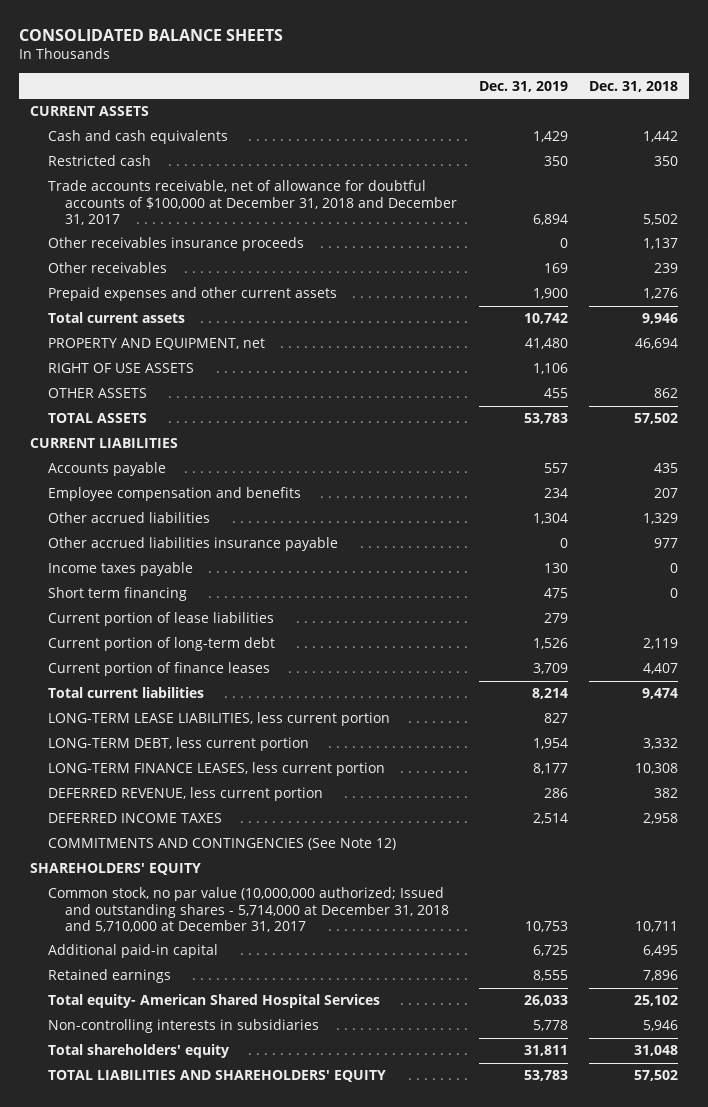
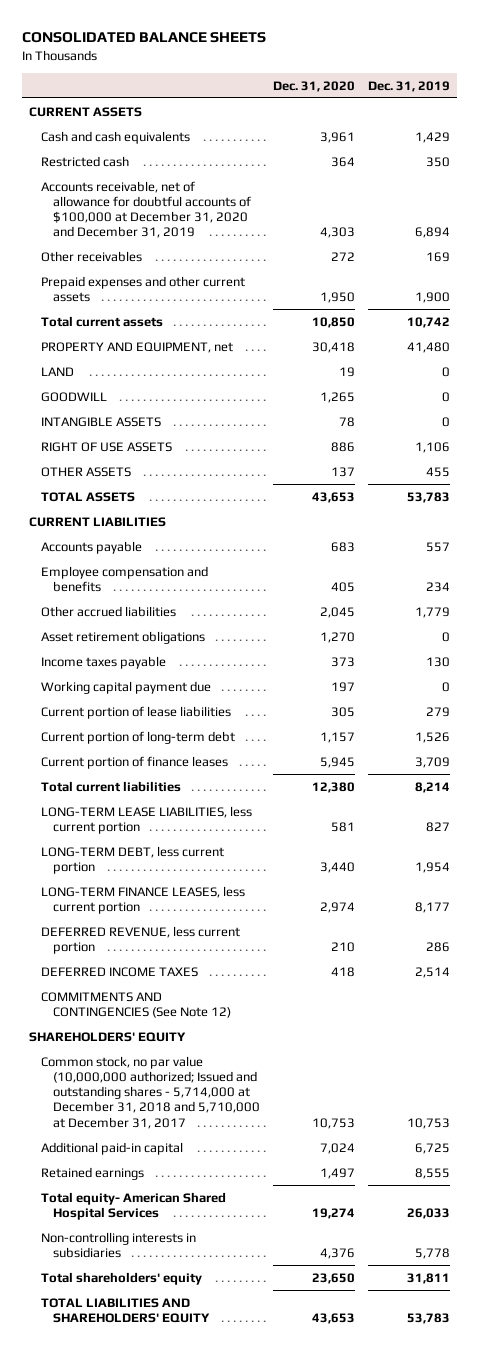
[589,80,679,92] Dec. 31, 2018 -> none
none -> [272,80,355,92] Dec. 31, 2020
[47,237,304,252] Other receivables insurance proceeds -> none
[47,180,458,225] Trade accounts receivable, net of allowance for doubtful accounts of $100,000 at December 31, 2018 and December 31, 2017 -> [40,180,251,239] Accounts receivable, net of allowance for doubtful accounts of $100,000 at December 31, 2020 and December 31, 2019
none -> [40,366,74,376] LAND
none -> [40,391,107,402] GOODWILL
none -> [40,416,161,427] INTANGIBLE ASSETS
[47,537,338,552] Other accrued liabilities insurance payable -> none
[532,513,568,525] 1,304 -> [415,606,451,618] 1,779
none -> [40,630,205,644] Asset retirement obligations
[47,587,187,602] Short term financing -> none
none -> [40,680,211,694] Working capital payment due

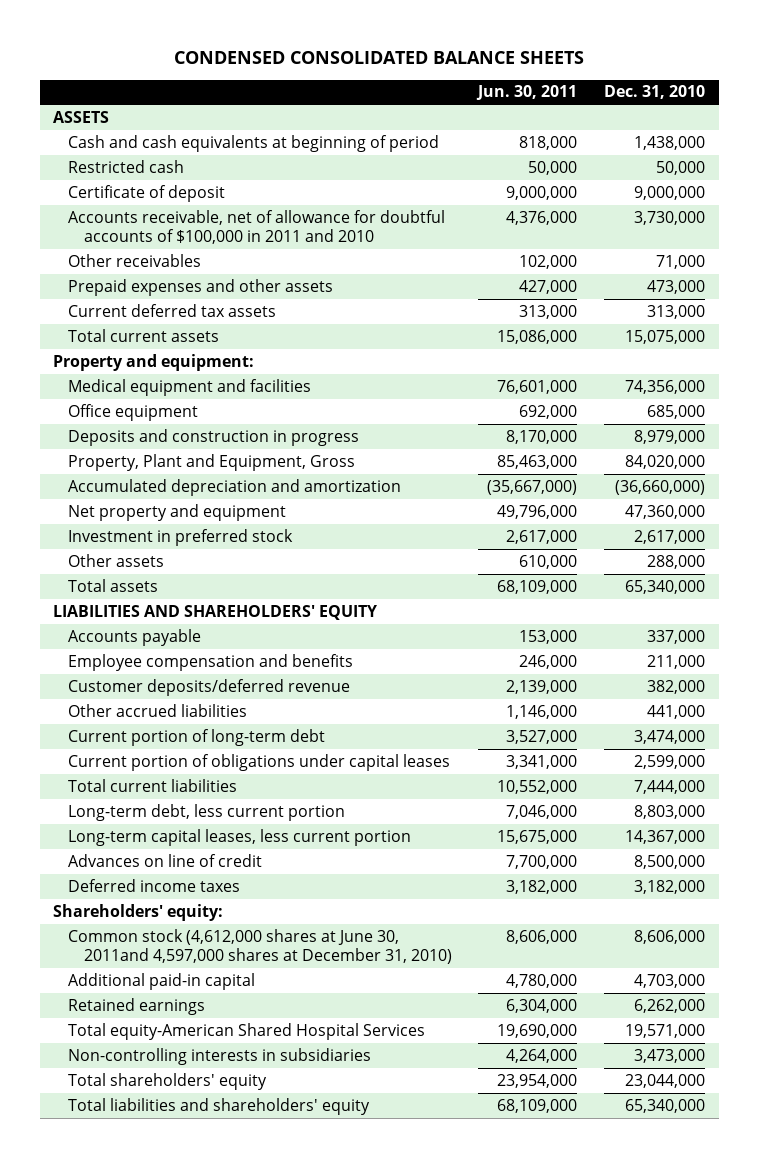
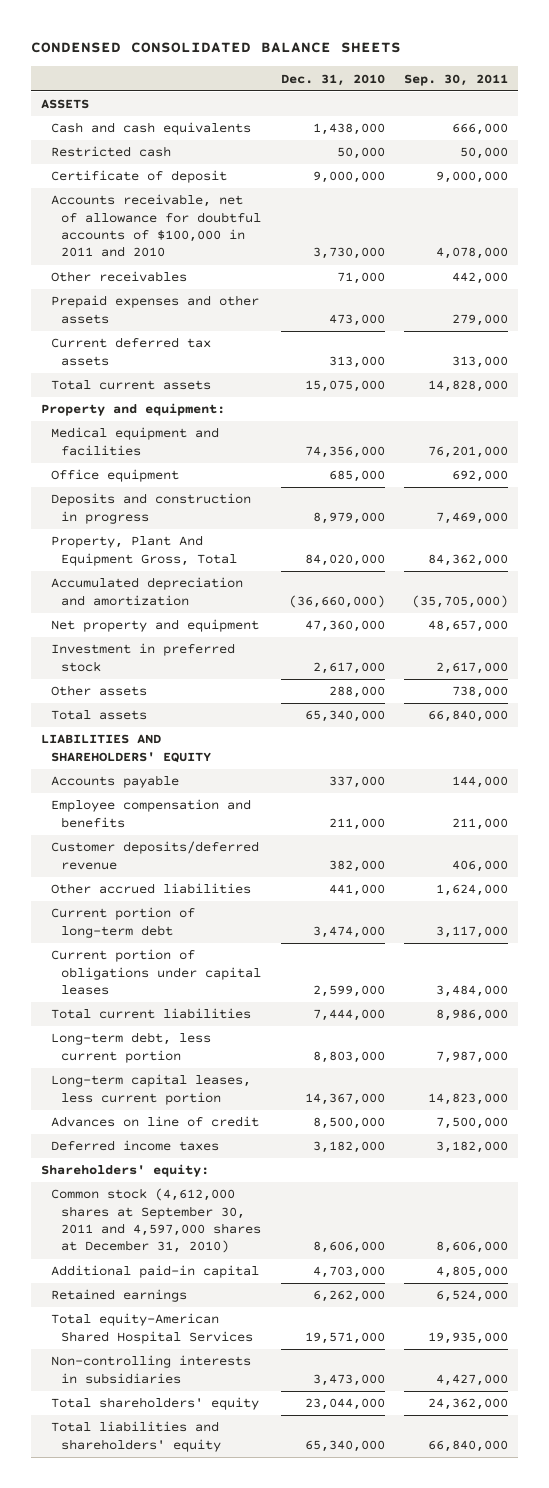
[476,85,578,101] Jun. 30, 2011 -> none
none -> [404,73,509,86] Sep. 30, 2011
[68,134,440,152] Cash and cash equivalents at beginning of period -> [50,122,251,136] Cash and cash equivalents
[68,453,356,471] Property, Plant and Equipment, Gross -> [50,535,238,566] Property, Plant And Equipment Gross, Total
[68,928,452,965] Common stock (4,612,000 shares at June 30, 2011and 4,597,000 shares at December 31, 2010) -> [50,1188,262,1254] Common stock (4,612,000 shares at September 30, 2011 and 4,597,000 shares at December 31, 2010)

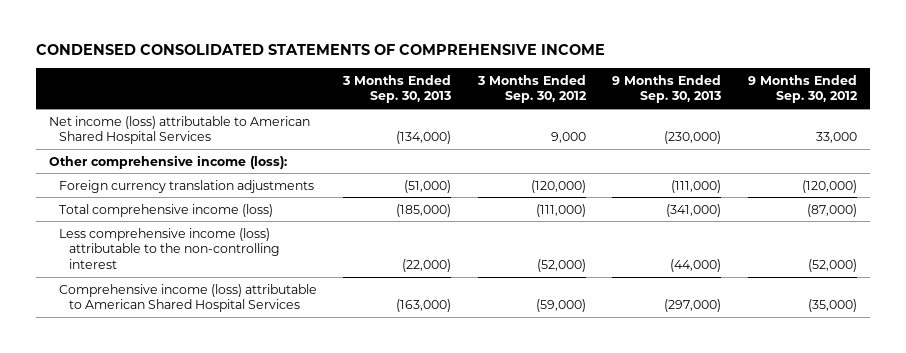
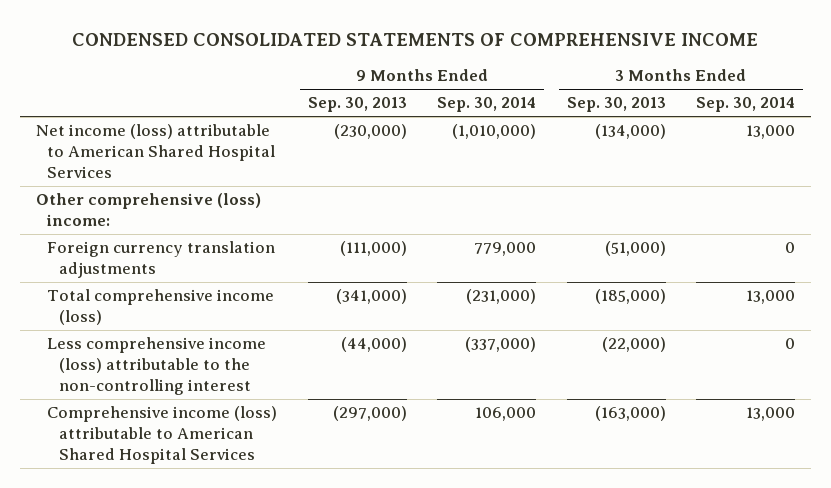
[476,74,587,104] 3 Months Ended Sep. 30, 2012 -> none
[747,74,858,104] 9 Months Ended Sep. 30, 2012 -> none
none -> [437,97,537,113] Sep. 30, 2014
none -> [696,97,796,113] Sep. 30, 2014
[48,154,287,169] Other comprehensive income (loss): -> [35,193,261,227] Other comprehensive (loss) income:

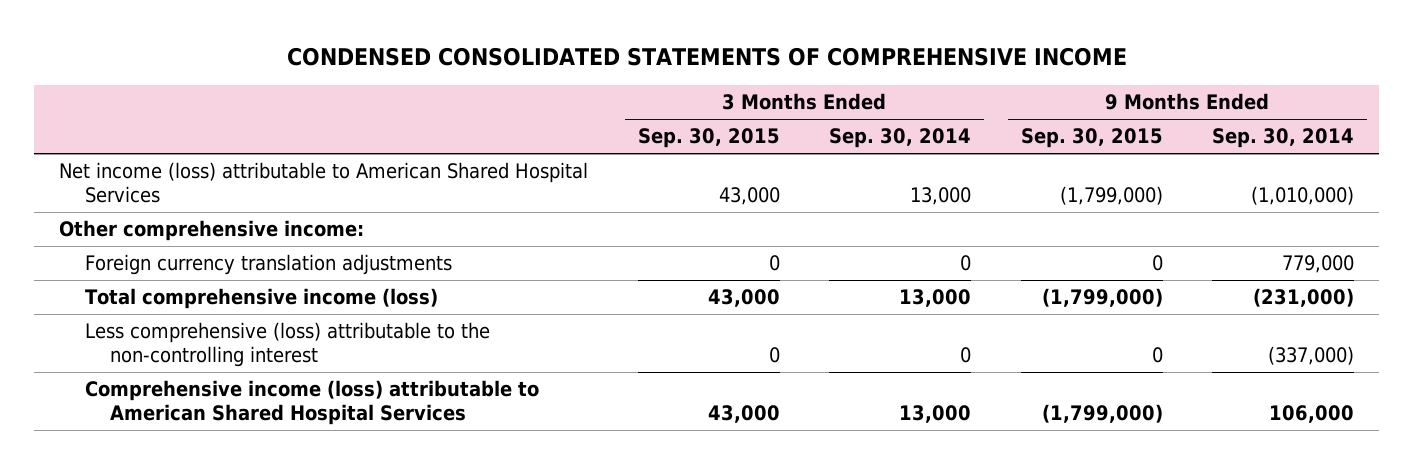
[307,97,407,113] Sep. 30, 2013 -> none
[566,97,666,113] Sep. 30, 2013 -> none
none -> [637,128,780,149] Sep. 30, 2015
none -> [1020,128,1163,149] Sep. 30, 2015
[35,193,261,227] Other comprehensive (loss) income: -> [58,220,364,242] Other comprehensive income:
[47,337,267,396] Less comprehensive income (loss) attributable to the non-controlling interest -> [84,322,490,367] Less comprehensive (loss) attributable to the non-controlling interest

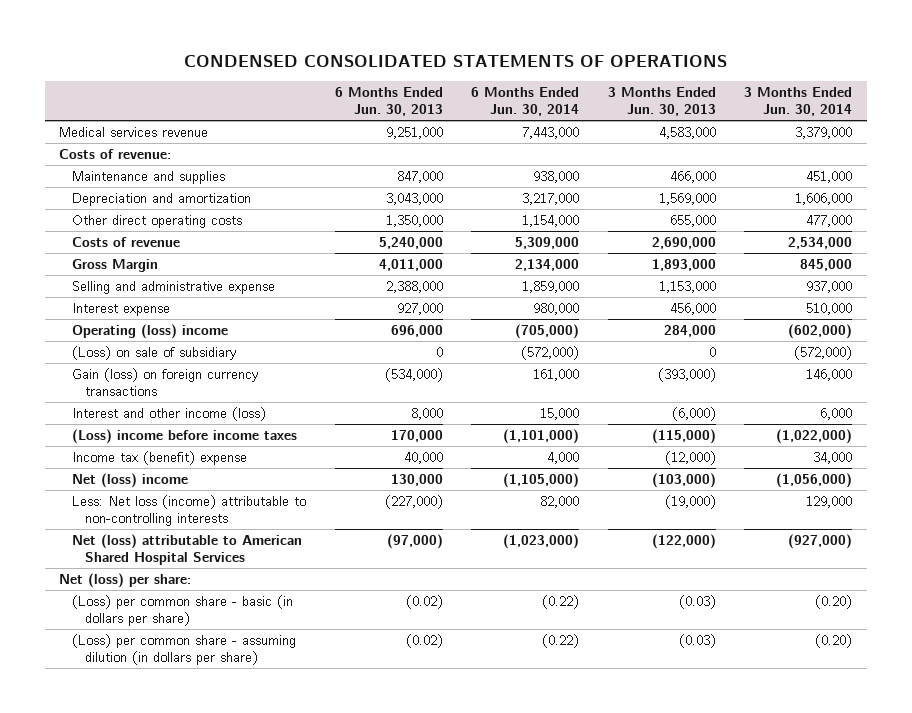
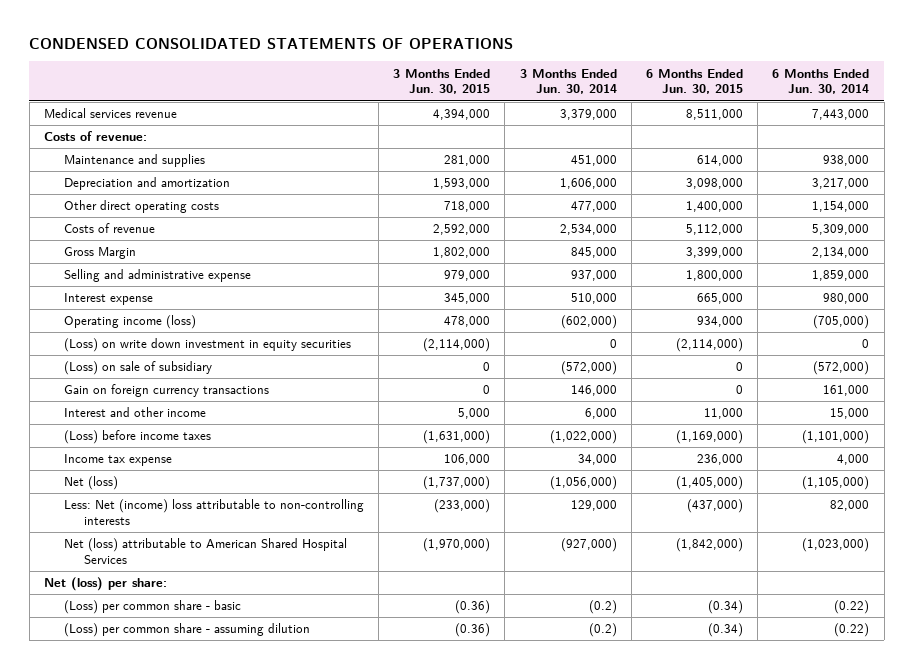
[334,87,443,117] 6 Months Ended Jun. 30, 2013 -> none
[607,87,716,117] 3 Months Ended Jun. 30, 2013 -> none
none -> [393,68,491,95] 3 Months Ended Jun. 30, 2015
none -> [645,68,743,95] 6 Months Ended Jun. 30, 2015
[72,323,229,339] Operating (loss) income -> [63,315,196,330] Operating income (loss)
none -> [63,338,351,353] (Loss) on write down investment in equity securities
[72,367,259,397] Gain (loss) on foreign currency transactions -> [63,384,269,398] Gain on foreign currency transactions
[72,406,267,421] Interest and other income (loss) -> [63,407,206,418] Interest and other income
[72,428,298,444] (Loss) income before income taxes -> [63,430,211,445] (Loss) before income taxes
[72,450,248,465] Income tax (benefit) expense -> [63,454,172,467] Income tax expense
[72,472,189,488] Net (loss) income -> [63,476,118,491] Net (loss)
[72,494,307,527] Less: Net loss (income) attributable to non-controlling interests -> [63,499,364,525] Less: Net (income) loss attributable to non-controlling interests
[72,594,294,627] (Loss) per common share - basic (in dollars per share) -> [63,600,241,615] (Loss) per common share - basic
[815,594,853,609] (0.20) -> [588,600,617,615] (0.2)
[72,633,297,666] (Loss) per common share - assuming dilution (in dollars per share) -> [63,623,310,638] (Loss) per common share - assuming dilution
[815,633,853,648] (0.20) -> [588,623,617,638] (0.2)

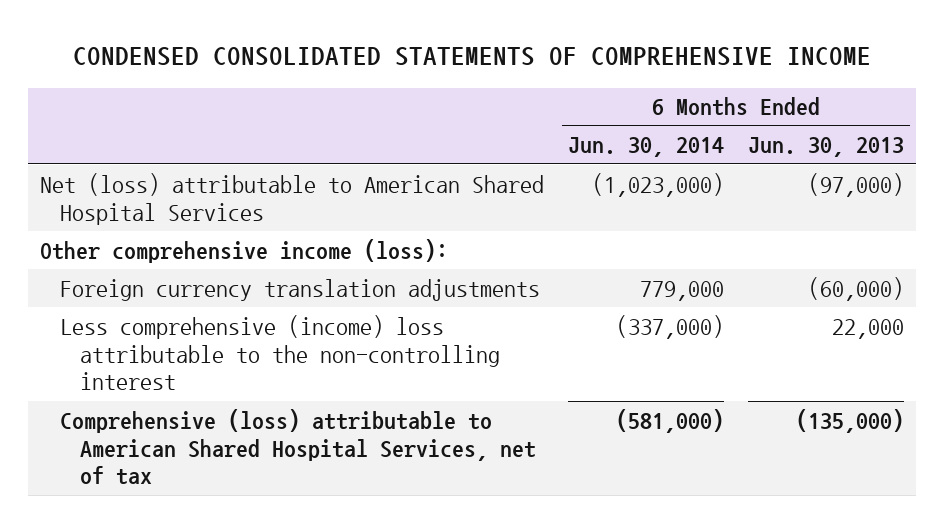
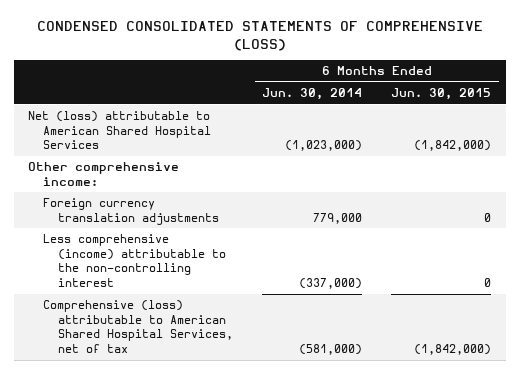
[73,47,872,67] CONDENSED CONSOLIDATED STATEMENTS OF COMPREHENSIVE INCOME -> [36,21,483,51] CONDENSED CONSOLIDATED STATEMENTS OF COMPREHENSIVE (LOSS)
[748,137,905,158] Jun. 30, 2013 -> none
none -> [391,88,492,101] Jun. 30, 2015
[39,238,448,263] Other comprehensive income (loss): -> [28,162,180,186] Other comprehensive income:
[60,314,501,391] Less comprehensive (income) loss attributable to the non-controlling interest -> [43,234,226,287] Less comprehensive (income) attributable to the non-controlling interest

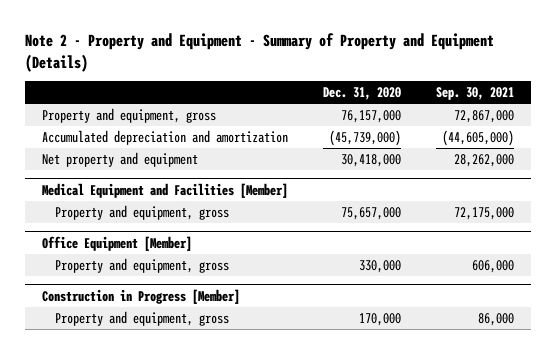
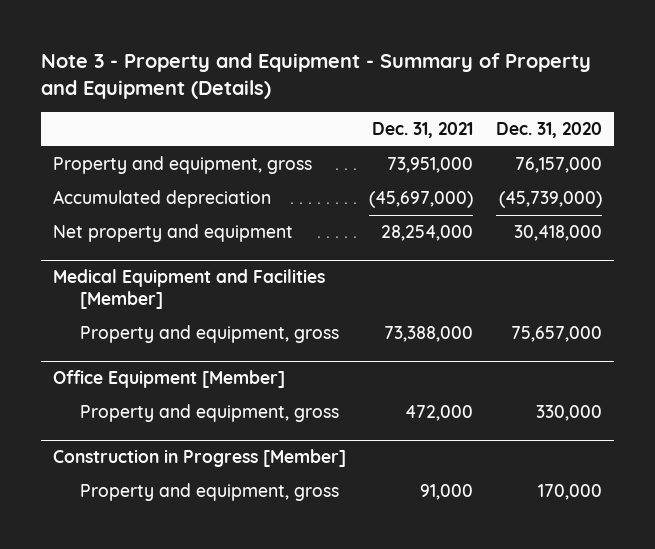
[24,33,494,72] Note 2 - Property and Equipment - Summary of Property and Equipment (Details) -> [41,52,592,99] Note 3 - Property and Equipment - Summary of Property and Equipment (Details)
[435,87,514,101] Sep. 30, 2021 -> none
none -> [371,122,473,139] Dec. 31, 2021
[42,129,289,145] Accumulated depreciation and amortization -> [52,190,271,209] Accumulated depreciation

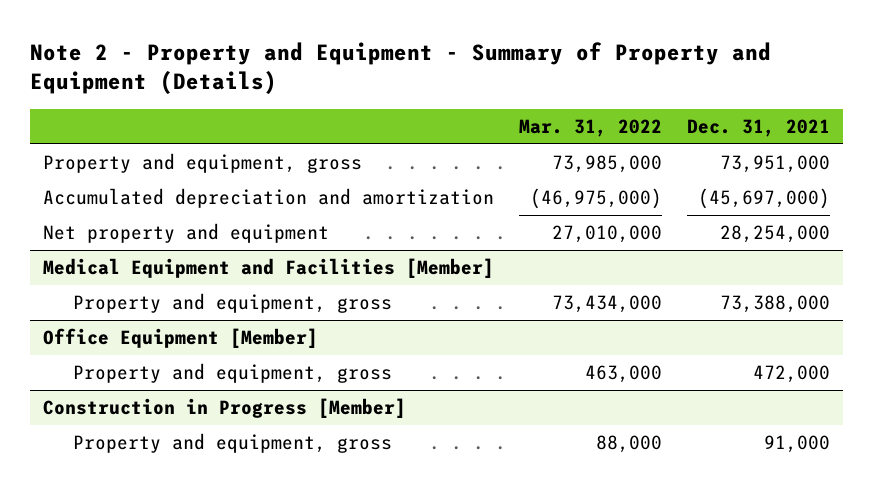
[41,52,592,99] Note 3 - Property and Equipment - Summary of Property and Equipment (Details) -> [30,41,772,95] Note 2 - Property and Equipment - Summary of Property and Equipment (Details)
[496,122,603,139] Dec. 31, 2020 -> none
none -> [518,118,662,137] Mar. 31, 2022
[52,190,271,209] Accumulated depreciation -> [42,188,494,209] Accumulated depreciation and amortization

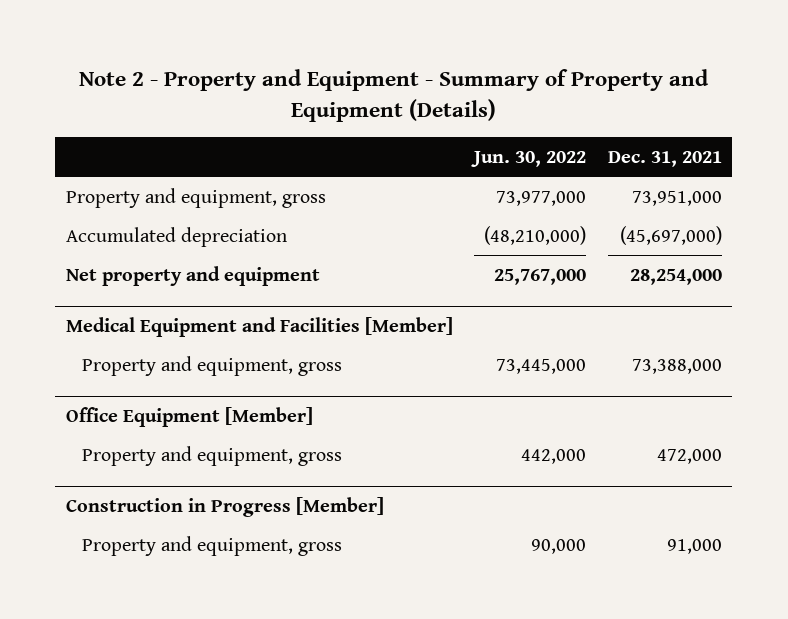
[518,118,662,137] Mar. 31, 2022 -> none
none -> [471,151,587,168] Jun. 30, 2022
[42,188,494,209] Accumulated depreciation and amortization -> [66,226,288,247] Accumulated depreciation

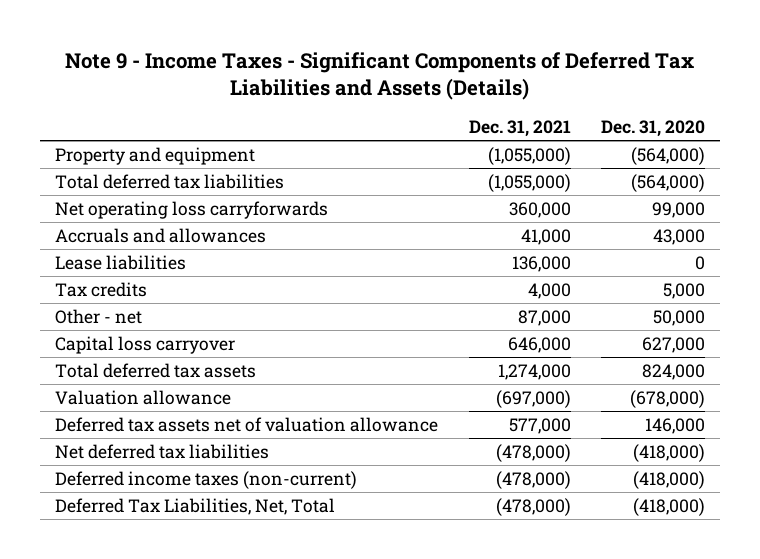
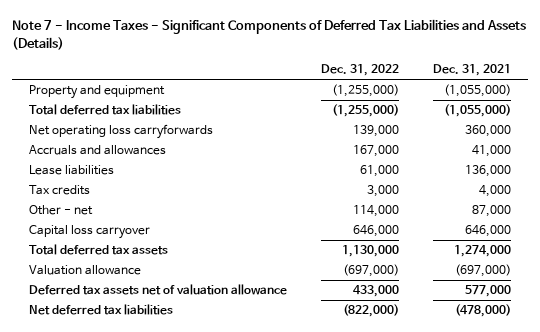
[65,51,695,101] Note 9 - Income Taxes - Significant Components of Deferred Tax Liabilities and Assets (Details) -> [11,18,526,50] Note 7 - Income Taxes - Significant Components of Deferred Tax Liabilities and Assets (Details)
[600,119,705,137] Dec. 31, 2020 -> none
none -> [320,64,399,77] Dec. 31, 2022
[55,471,358,490] Deferred income taxes (non-current) -> none
[55,498,336,516] Deferred Tax Liabilities, Net, Total -> none

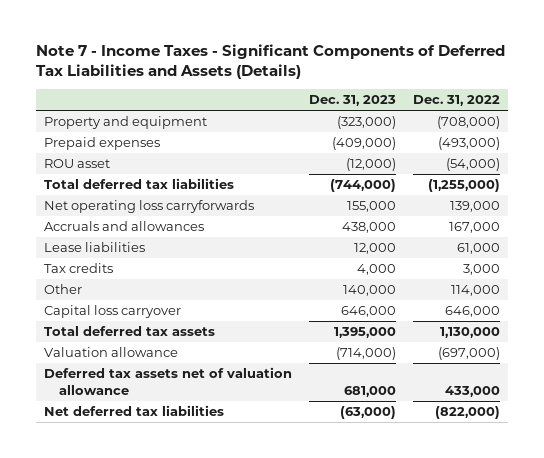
[432,64,511,77] Dec. 31, 2021 -> none
none -> [308,95,396,107] Dec. 31, 2023
[331,84,399,98] (1,255,000) -> [436,115,500,129] (708,000)
none -> [44,136,161,150] Prepaid expenses
none -> [44,158,111,168] ROU asset
[28,205,93,216] Other - net -> [44,283,83,294] Other

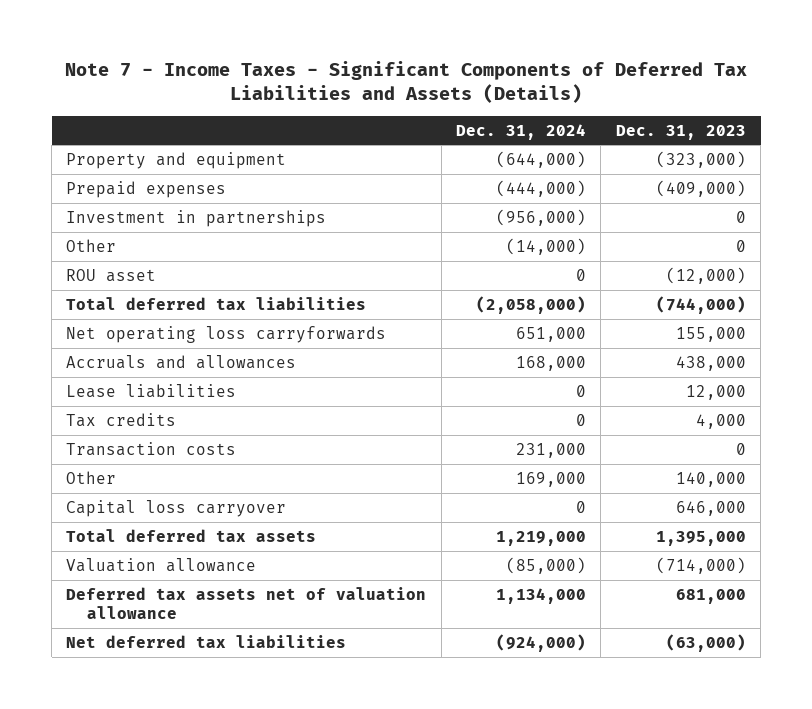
[412,95,500,107] Dec. 31, 2022 -> none
none -> [456,123,587,140] Dec. 31, 2024
none -> [66,209,327,227] Investment in partnerships
none -> [66,238,117,252] Other
none -> [66,441,237,456] Transaction costs

